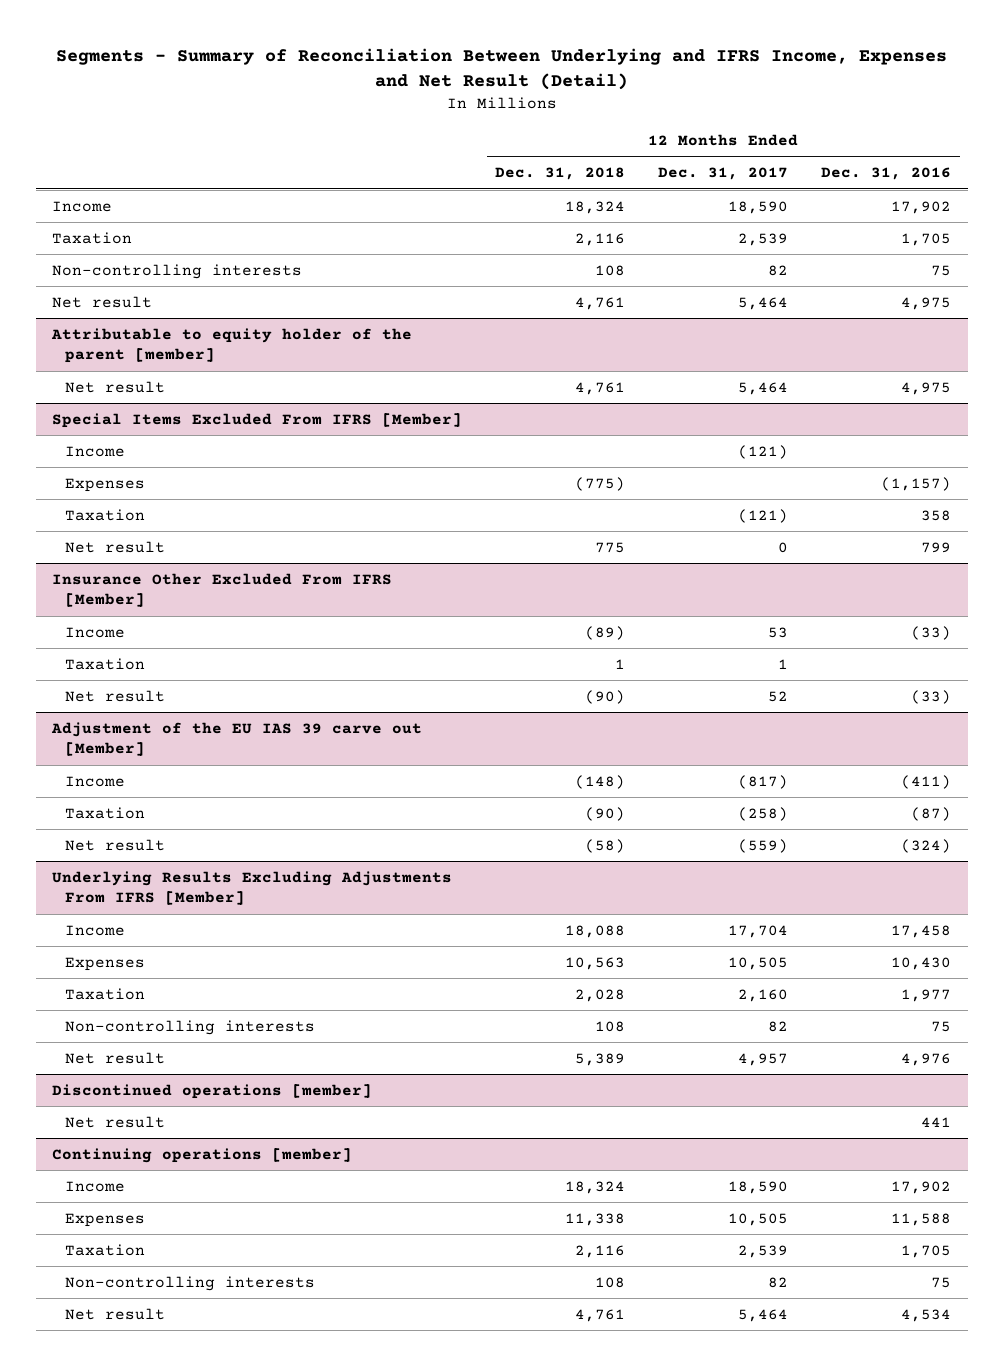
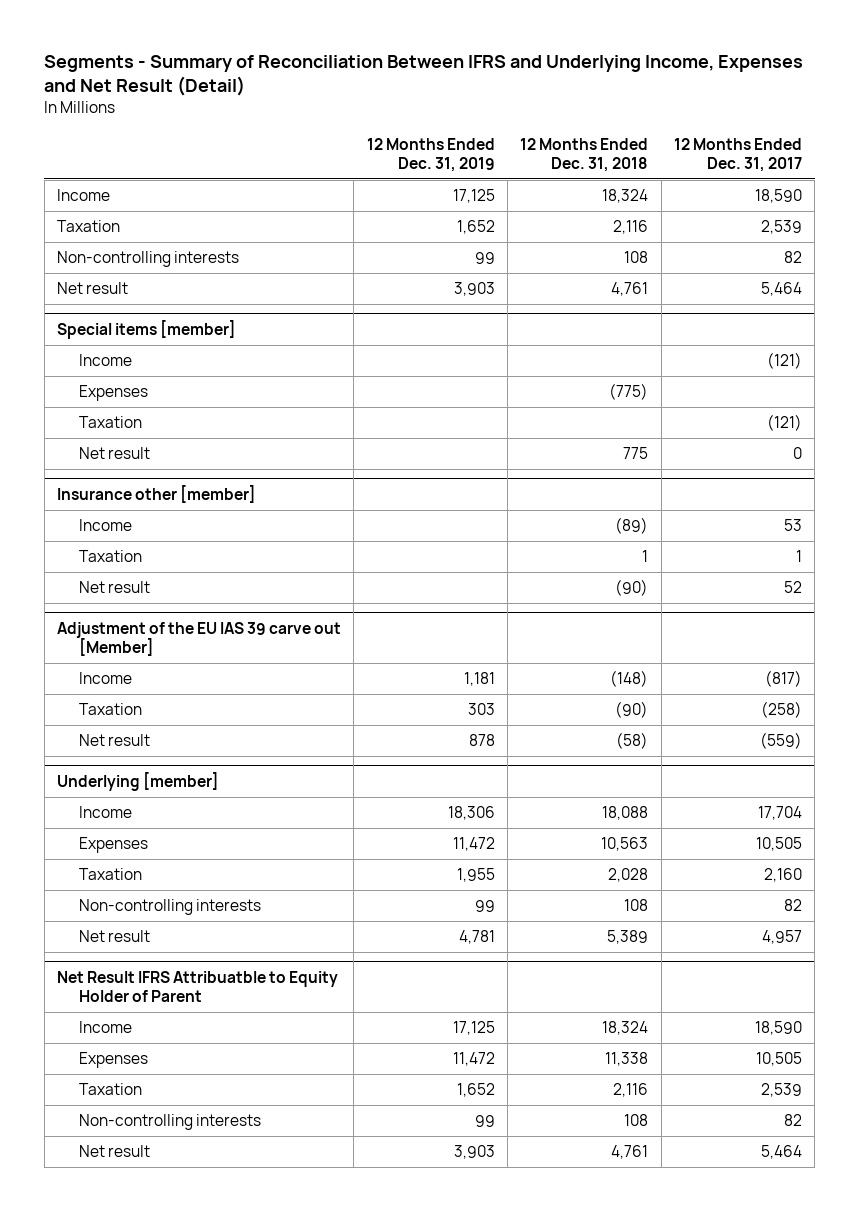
[55,48,947,91] Segments - Summary of Reconciliation Between Underlying and IFRS Income, Expenses and Net Result (Detail) -> [44,55,804,97] Segments - Summary of Reconciliation Between IFRS and Underlying Income, Expenses and Net Result (Detail)
[821,167,952,181] Dec. 31, 2016 -> none
none -> [366,137,495,172] 12 Months Ended Dec. 31, 2019
[51,327,413,364] Attributable to equity holder of the parent [member] -> none
[65,380,166,393] Net result -> none
[52,412,463,428] Special Items Excluded From IFRS [Member] -> [57,319,237,339] Special items [member]
[52,572,393,608] Insurance Other Excluded From IFRS [Member] -> [57,484,257,503] Insurance other [member]
[52,870,453,906] Underlying Results Excluding Adjustments From IFRS [Member] -> [57,771,220,791] Underlying [member]
[52,1083,373,1099] Discontinued operations [member] -> none
[65,1115,166,1128] Net result -> none
[52,1147,353,1163] Continuing operations [member] -> [57,970,339,1002] Net Result IFRS Attribuatble to Equity Holder of Parent

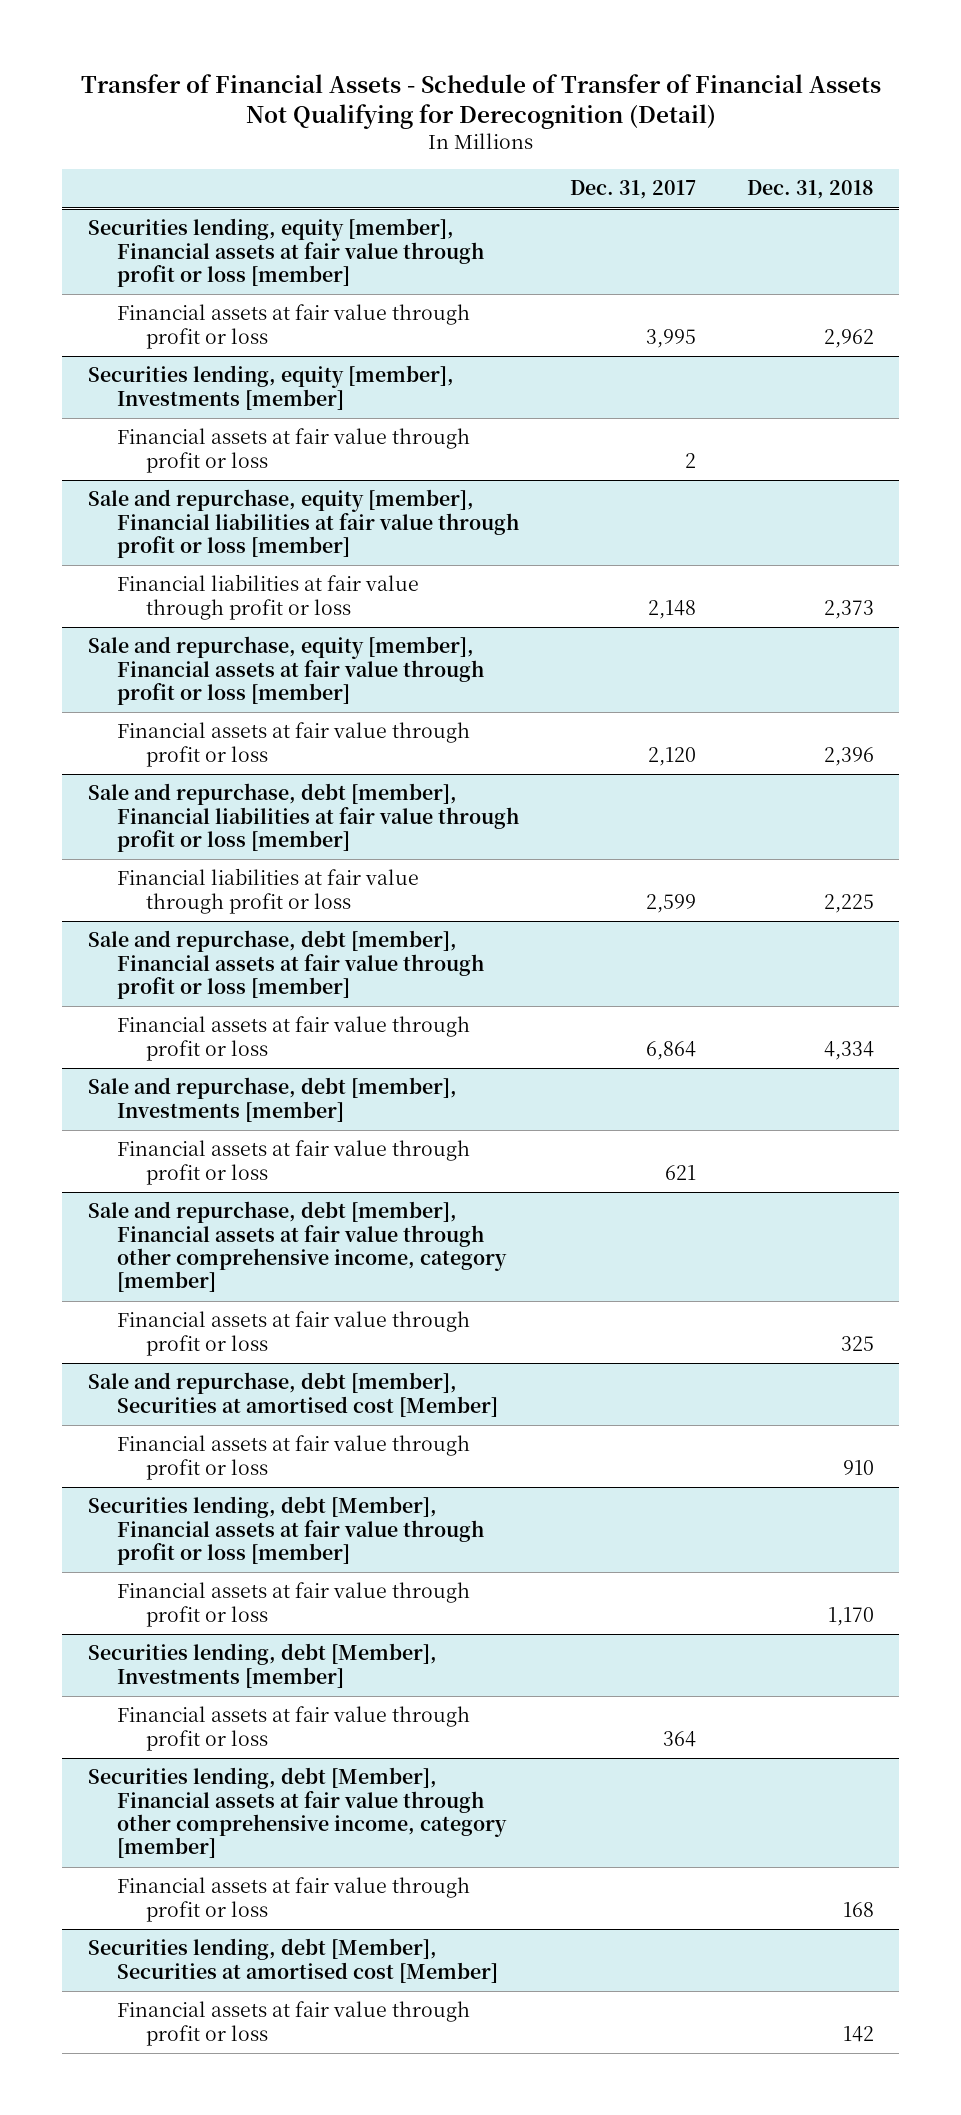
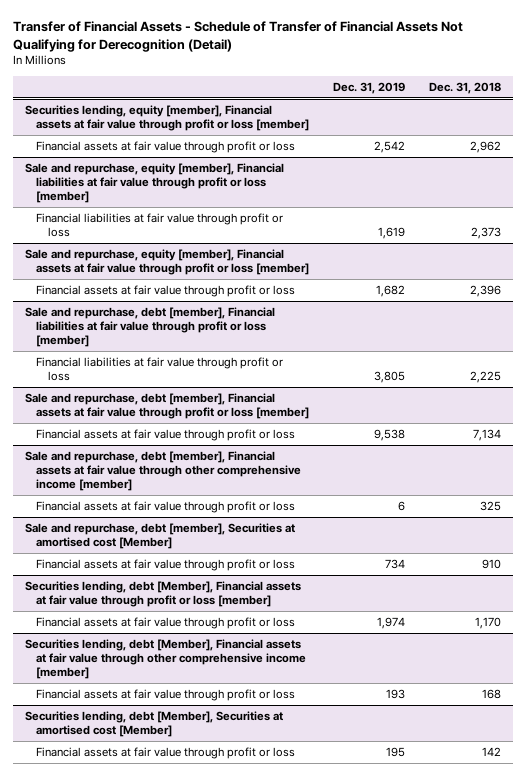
[569,180,696,200] Dec. 31, 2017 -> none
none -> [333,81,406,94] Dec. 31, 2019
[87,365,454,410] Securities lending, equity [member], Investments [member] -> none
[116,428,470,473] Financial assets at fair value through profit or loss -> none
[87,1077,457,1122] Sale and repurchase, debt [member], Investments [member] -> none
[116,1140,470,1185] Financial assets at fair value through profit or loss -> none
[823,1040,874,1060] 4,334 -> [473,429,502,442] 7,134
[87,1201,507,1293] Sale and repurchase, debt [member], Financial assets at fair value through other comprehensive income, category [member] -> [24,451,302,492] Sale and repurchase, debt [member], Financial assets at fair value through other comprehensive income [member]
[87,1643,437,1688] Securities lending, debt [Member], Investments [member] -> none
[116,1706,470,1751] Financial assets at fair value through profit or loss -> none
[87,1767,507,1859] Securities lending, debt [Member], Financial assets at fair value through other comprehensive income, category [member] -> [24,639,307,680] Securities lending, debt [Member], Financial assets at fair value through other comprehensive income [member]

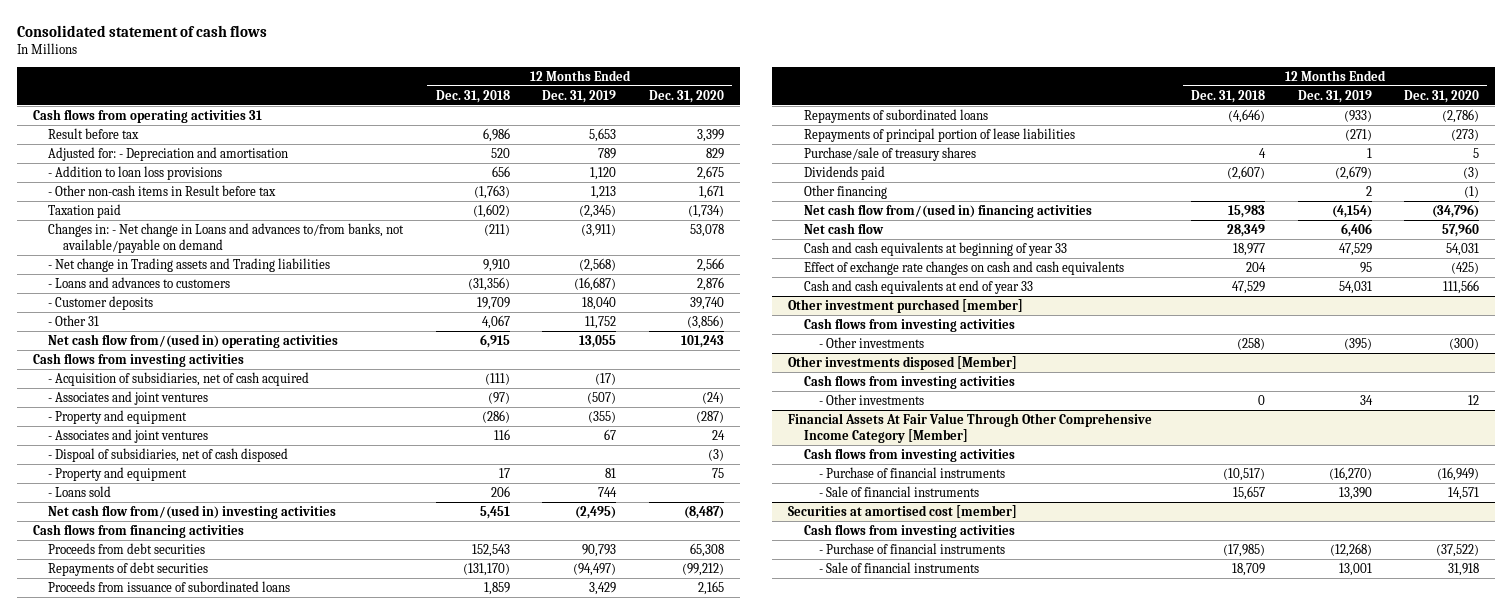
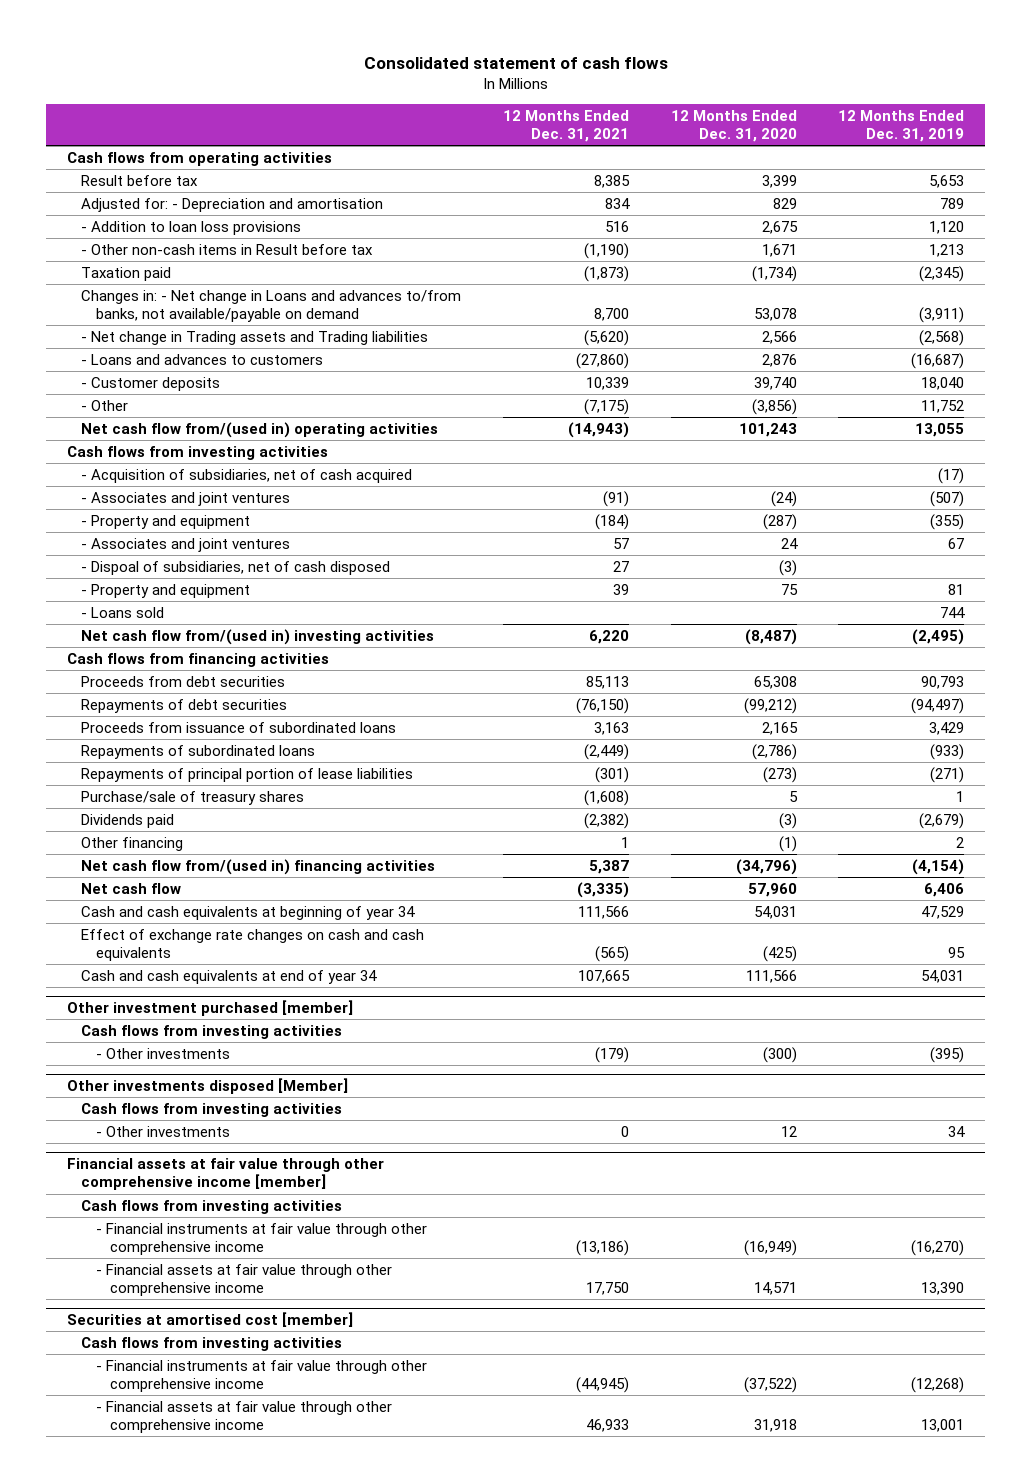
[435,89,510,103] Dec. 31, 2018 -> none
none -> [503,109,630,143] 12 Months Ended Dec. 31, 2021
[32,108,262,123] Cash flows from operating activities 31 -> [66,151,332,166] Cash flows from operating activities
[48,314,100,326] - Other 31 -> [81,399,129,411] - Other
[803,241,1067,256] Cash and cash equivalents at beginning of year 33 -> [81,905,416,920] Cash and cash equivalents at beginning of year 34
[803,279,1033,294] Cash and cash equivalents at end of year 33 -> [81,969,378,984] Cash and cash equivalents at end of year 34
[788,412,1153,443] Financial Assets At Fair Value Through Other Comprehensive Income Category [Member] -> [66,1157,384,1191] Financial assets at fair value through other comprehensive income [member]
[818,466,1005,478] - Purchase of financial instruments -> [95,1222,427,1256] - Financial instruments at fair value through other comprehensive income
[818,485,979,497] - Sale of financial instruments -> [95,1263,392,1297] - Financial assets at fair value through other comprehensive income
[818,542,1005,554] - Purchase of financial instruments -> [95,1359,427,1393] - Financial instruments at fair value through other comprehensive income
[818,561,979,573] - Sale of financial instruments -> [95,1400,392,1434] - Financial assets at fair value through other comprehensive income

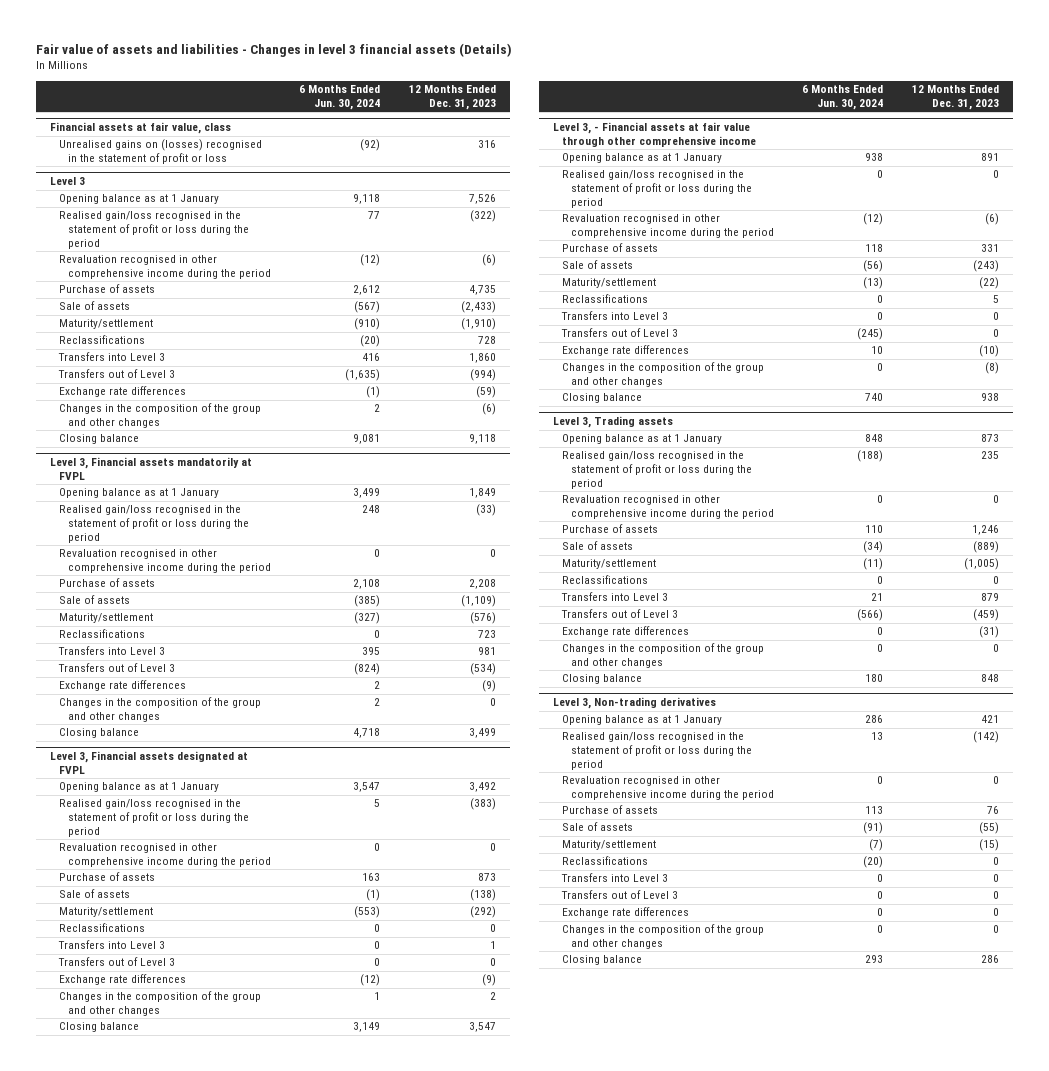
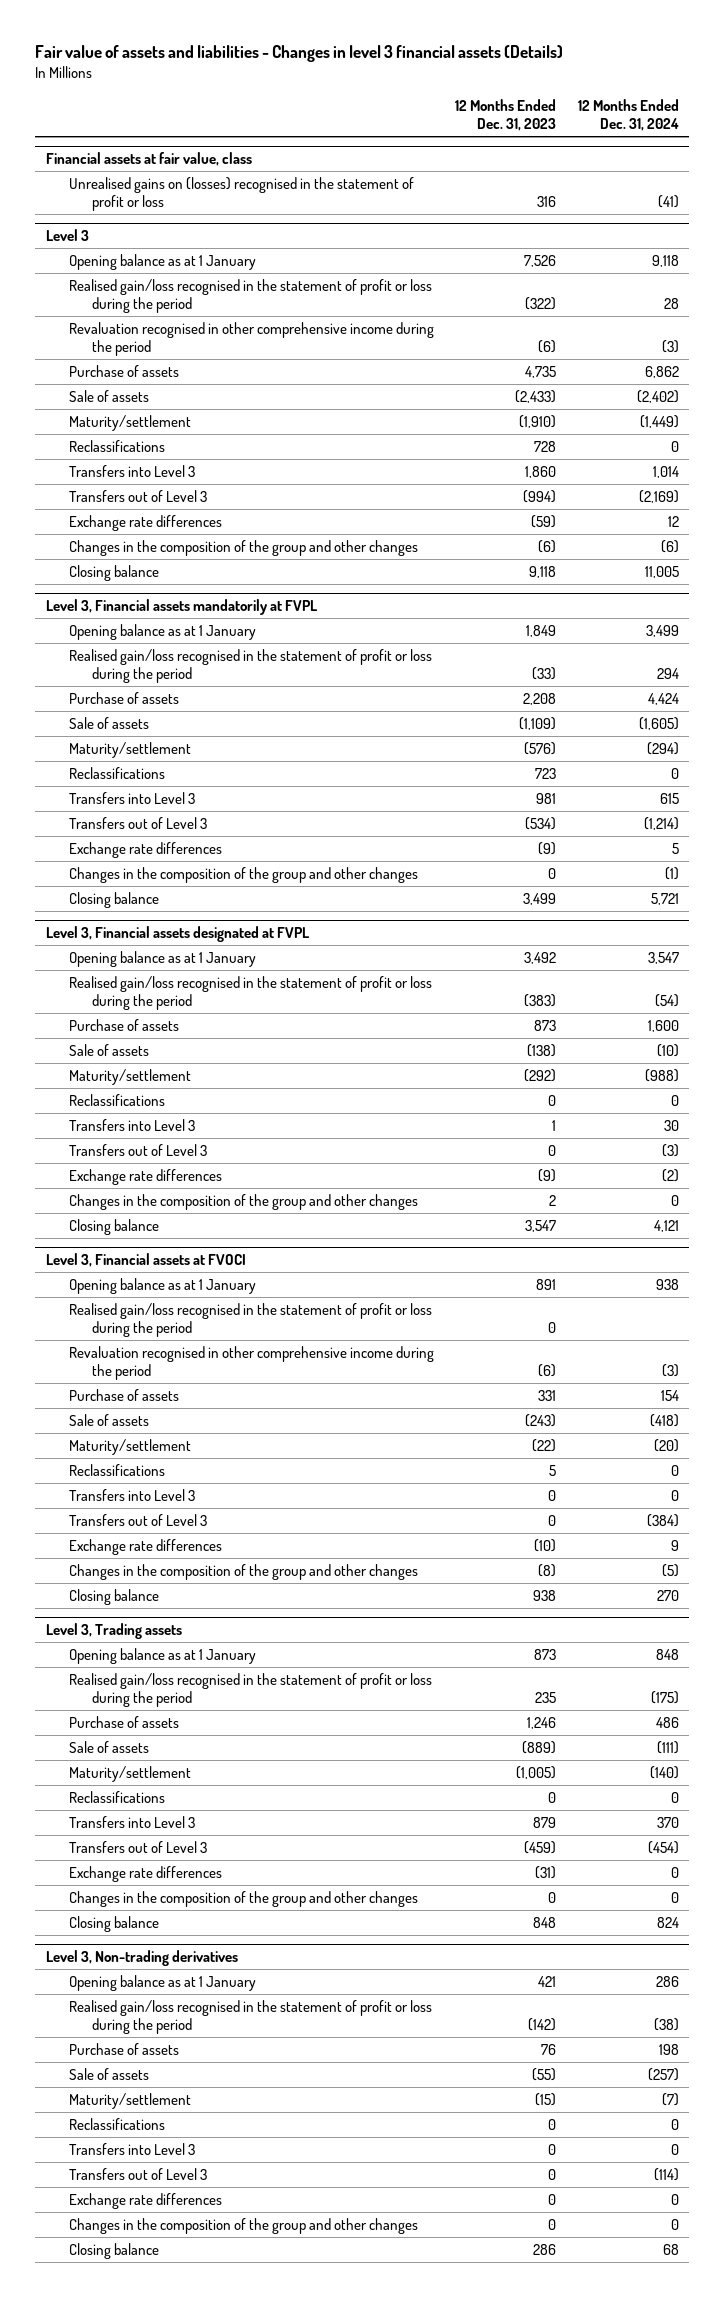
[299,85,381,111] 6 Months Ended Jun. 30, 2024 -> none
none -> [577,98,679,132] 12 Months Ended Dec. 31, 2024
[58,549,271,574] Revaluation recognised in other comprehensive income during the period -> none
[58,843,271,868] Revaluation recognised in other comprehensive income during the period -> none
[553,122,757,148] Level 3, - Financial assets at fair value through other comprehensive income -> none
none -> [45,1252,246,1267] Level 3, Financial assets at FVOCI
[562,495,774,520] Revaluation recognised in other comprehensive income during the period -> none
[562,776,774,801] Revaluation recognised in other comprehensive income during the period -> none

